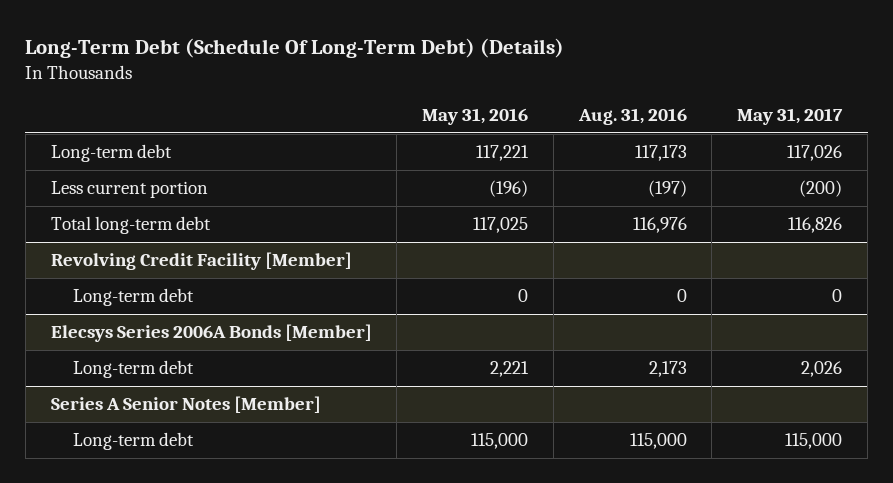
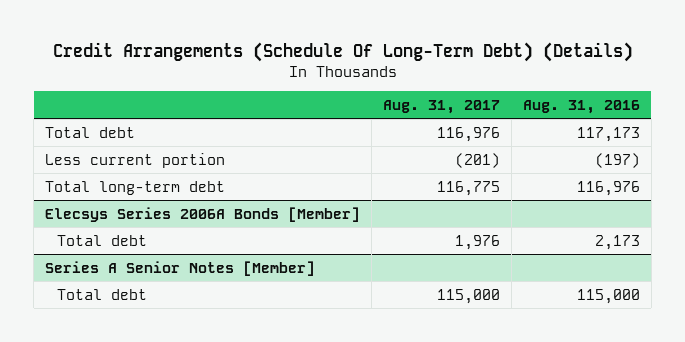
[25,37,565,58] Long-Term Debt (Schedule Of Long-Term Debt) (Details) -> [52,41,633,62] Credit Arrangements (Schedule Of Long-Term Debt) (Details)
[422,107,529,125] May 31, 2016 -> none
[737,107,844,125] May 31, 2017 -> none
none -> [383,100,501,115] Aug. 31, 2017
[50,144,172,163] Long-term debt -> [45,126,136,138] Total debt
[50,252,352,271] Revolving Credit Facility [Member] -> none
[73,288,195,307] Long-term debt -> none
[73,360,195,379] Long-term debt -> [57,234,148,246] Total debt
[73,432,195,451] Long-term debt -> [57,288,148,300] Total debt

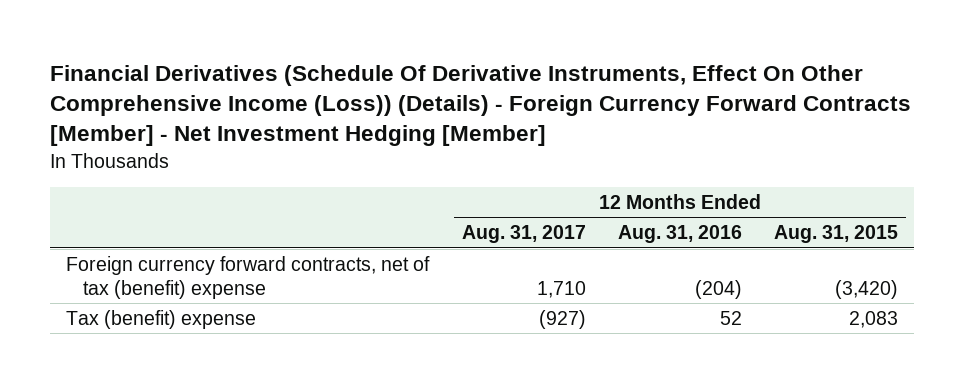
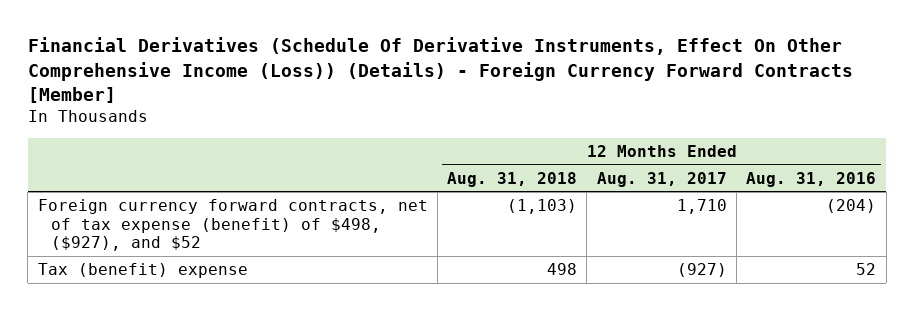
[50,64,912,147] Financial Derivatives (Schedule Of Derivative Instruments, Effect On Other Comprehensive Income (Loss)) (Details) - Foreign Currency Forward Contracts [Member] - Net Investment Hedging [Member] -> [27,37,853,104] Financial Derivatives (Schedule Of Derivative Instruments, Effect On Other Comprehensive Income (Loss)) (Details) - Foreign Currency Forward Contracts [Member]
[773,225,898,244] Aug. 31, 2015 -> none
none -> [447,171,578,187] Aug. 31, 2018
[66,255,431,300] Foreign currency forward contracts, net of tax (benefit) expense -> [37,198,428,252] Foreign currency forward contracts, net of tax expense (benefit) of $498, ($927), and $52

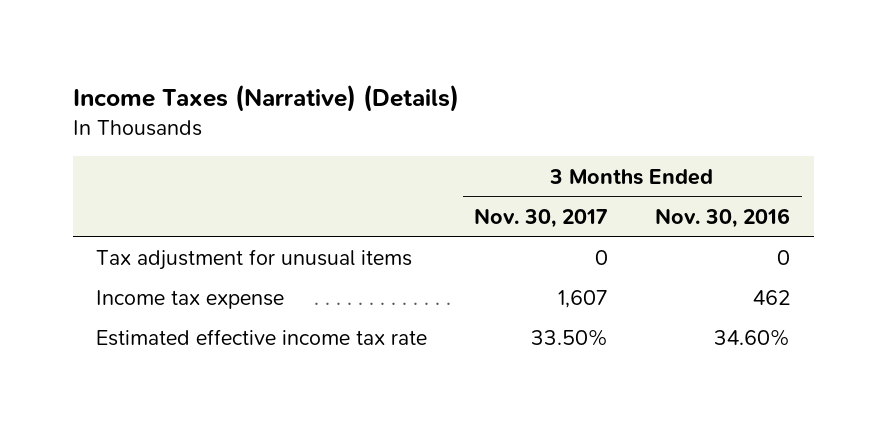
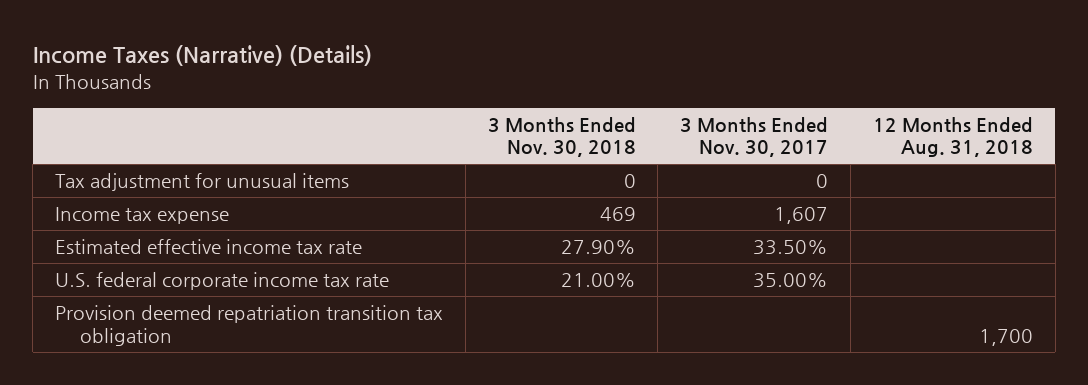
[655,207,791,228] Nov. 30, 2016 -> none
none -> [487,116,636,158] 3 Months Ended Nov. 30, 2018
none -> [872,116,1033,158] 12 Months Ended Aug. 31, 2018
none -> [54,272,389,291] U.S. federal corporate income tax rate
none -> [54,305,443,346] Provision deemed repatriation transition tax obligation

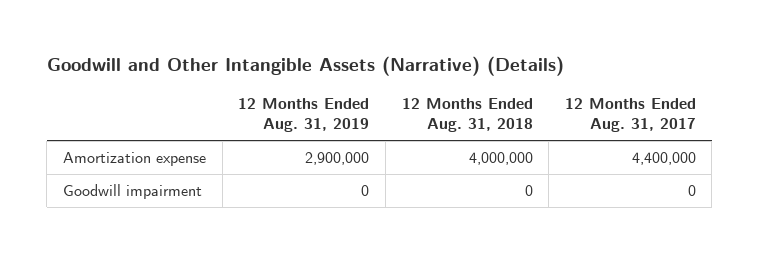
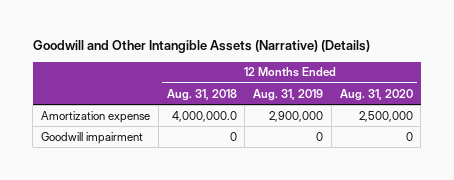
[564,98,696,133] 12 Months Ended Aug. 31, 2017 -> none
none -> [339,88,413,101] Aug. 31, 2020
[468,151,533,165] 4,000,000 -> [171,110,237,122] 4,000,000.0

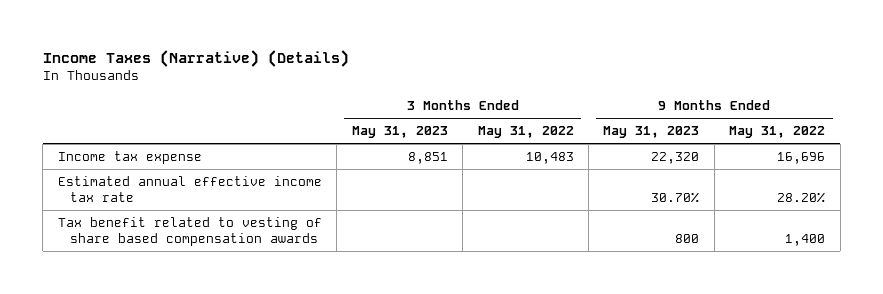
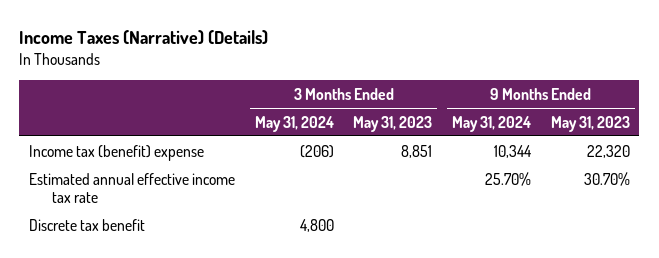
[477,126,574,139] May 31, 2022 -> none
[729,126,826,139] May 31, 2022 -> none
none -> [254,115,334,132] May 31, 2024
none -> [452,115,532,132] May 31, 2024
[57,151,202,165] Income tax expense -> [29,144,205,161] Income tax (benefit) expense
[57,217,322,246] Tax benefit related to vesting of share based compensation awards -> none
none -> [29,218,146,231] Discrete tax benefit

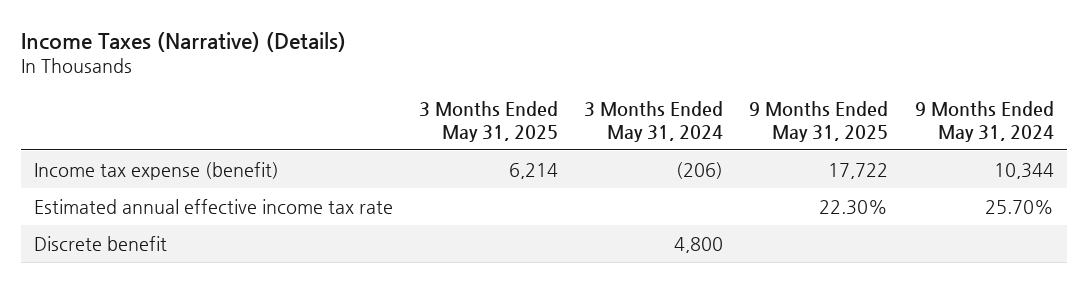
[353,115,433,132] May 31, 2023 -> none
[550,115,630,132] May 31, 2023 -> none
none -> [419,100,559,142] 3 Months Ended May 31, 2025
none -> [749,100,889,142] 9 Months Ended May 31, 2025
[29,144,205,161] Income tax (benefit) expense -> [33,161,279,180] Income tax expense (benefit)
[29,218,146,231] Discrete tax benefit -> [33,235,167,251] Discrete benefit

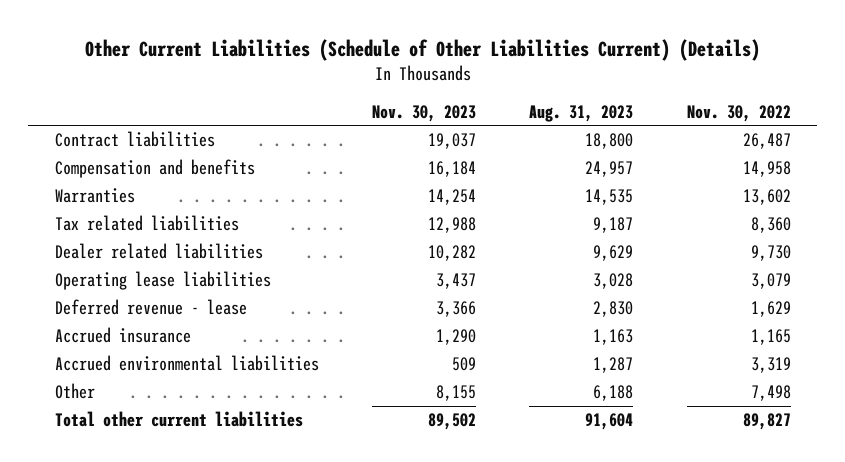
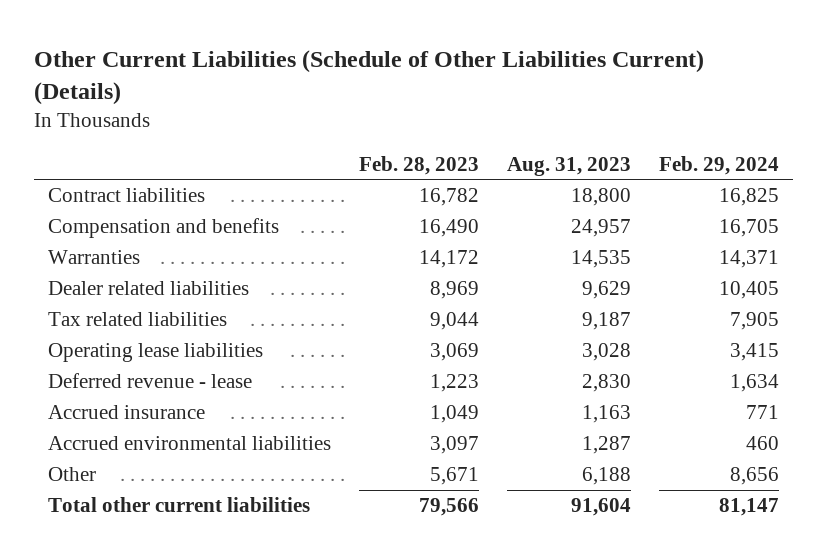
[371,104,476,122] Nov. 30, 2023 -> none
[686,104,791,122] Nov. 30, 2022 -> none
none -> [359,155,480,175] Feb. 28, 2023
none -> [658,155,779,175] Feb. 29, 2024
[54,215,239,232] Tax related liabilities -> [48,312,228,327] Tax related liabilities

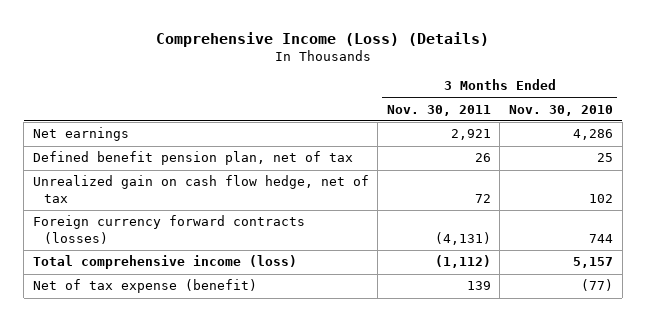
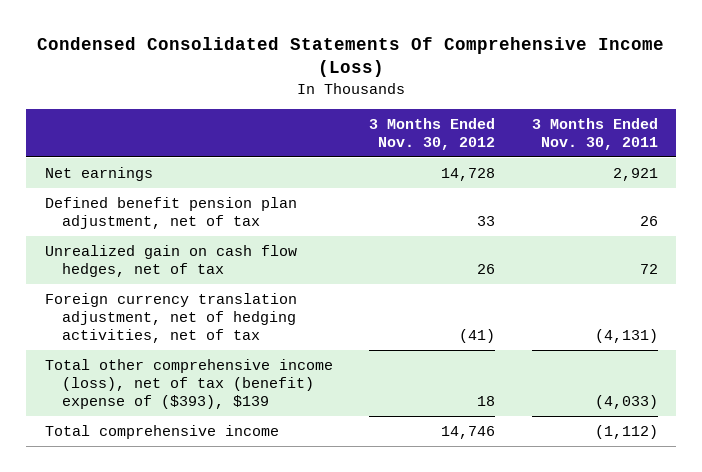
[155,31,489,47] Comprehensive Income (Loss) (Details) -> [37,36,665,78] Condensed Consolidated Statements Of Comprehensive Income (Loss)
[508,104,613,116] Nov. 30, 2010 -> none
none -> [369,117,496,150] 3 Months Ended Nov. 30, 2012
[32,279,257,294] Net of tax expense (benefit) -> none
[32,151,353,166] Defined benefit pension plan, net of tax -> [44,196,297,229] Defined benefit pension plan adjustment, net of tax
[32,175,369,203] Unrealized gain on cash flow hedge, net of tax -> [44,244,297,277] Unrealized gain on cash flow hedges, net of tax
[32,215,305,244] Foreign currency forward contracts (losses) -> [44,292,297,343] Foreign currency translation adjustment, net of hedging activities, net of tax
none -> [44,358,333,409] Total other comprehensive income (loss), net of tax (benefit) expense of ($393), $139
[32,255,297,270] Total comprehensive income (loss) -> [44,424,279,439] Total comprehensive income

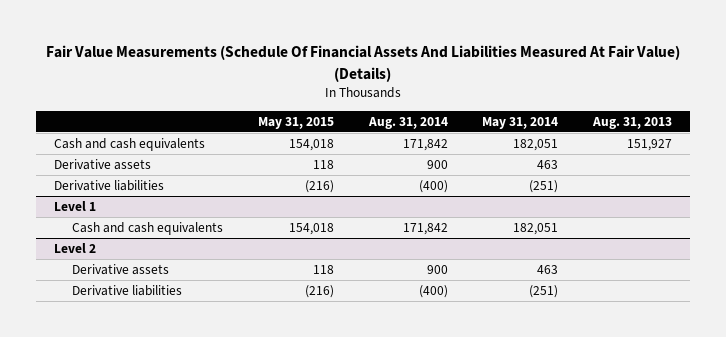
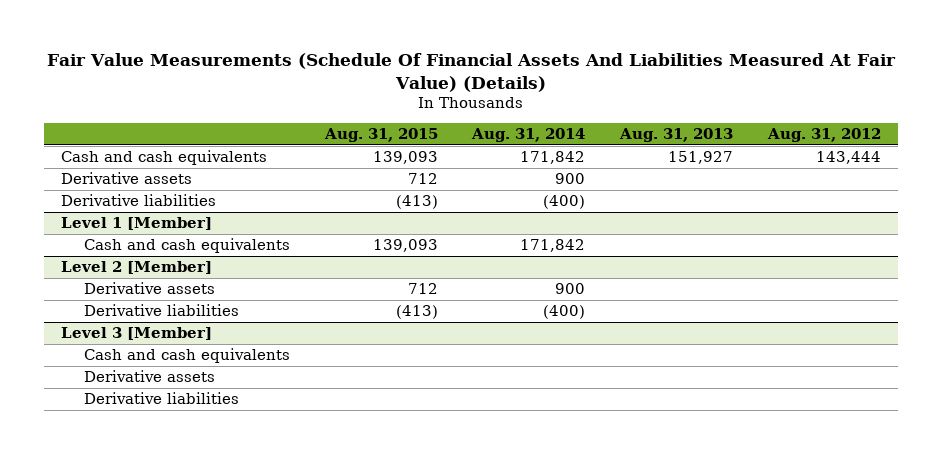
[257,116,334,129] May 31, 2015 -> none
[482,116,559,129] May 31, 2014 -> none
none -> [323,128,438,143] Aug. 31, 2015
none -> [767,128,882,143] Aug. 31, 2012
[53,200,96,211] Level 1 -> [61,217,213,231] Level 1 [Member]
[53,242,96,253] Level 2 -> [61,261,213,275] Level 2 [Member]
none -> [61,327,213,341] Level 3 [Member]
none -> [83,348,290,364] Cash and cash equivalents
none -> [83,370,215,383] Derivative assets
none -> [83,392,239,405] Derivative liabilities

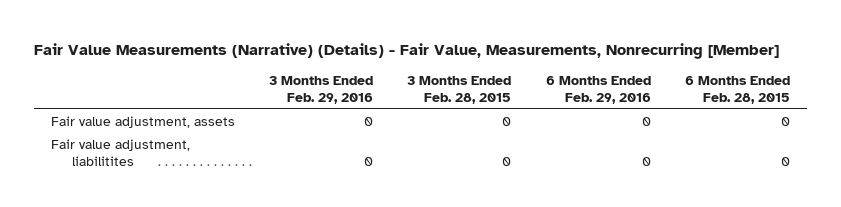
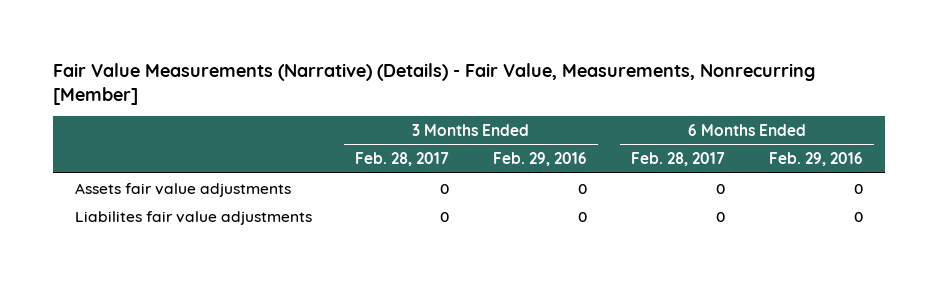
[407,76,512,104] 3 Months Ended Feb. 28, 2015 -> none
[684,76,790,104] 6 Months Ended Feb. 28, 2015 -> none
none -> [355,152,450,167] Feb. 28, 2017
none -> [631,152,726,167] Feb. 28, 2017
[51,116,236,129] Fair value adjustment, assets -> [74,182,291,197] Assets fair value adjustments
[51,139,191,166] Fair value adjustment, liabilitites -> [74,210,312,225] Liabilites fair value adjustments

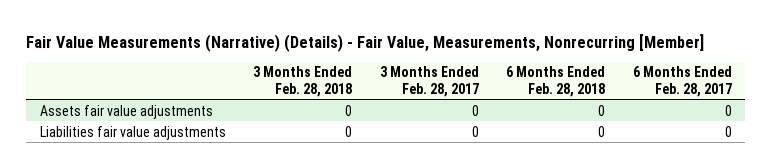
[493,152,588,167] Feb. 29, 2016 -> none
[769,152,864,167] Feb. 29, 2016 -> none
none -> [253,66,353,97] 3 Months Ended Feb. 28, 2018
none -> [506,66,606,97] 6 Months Ended Feb. 28, 2018
[74,210,312,225] Liabilites fair value adjustments -> [39,125,226,140] Liabilities fair value adjustments

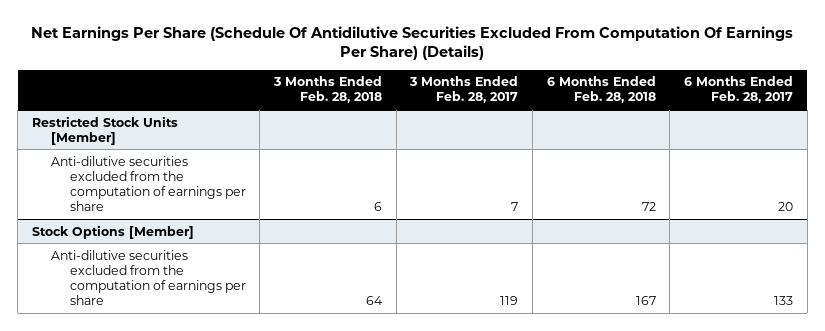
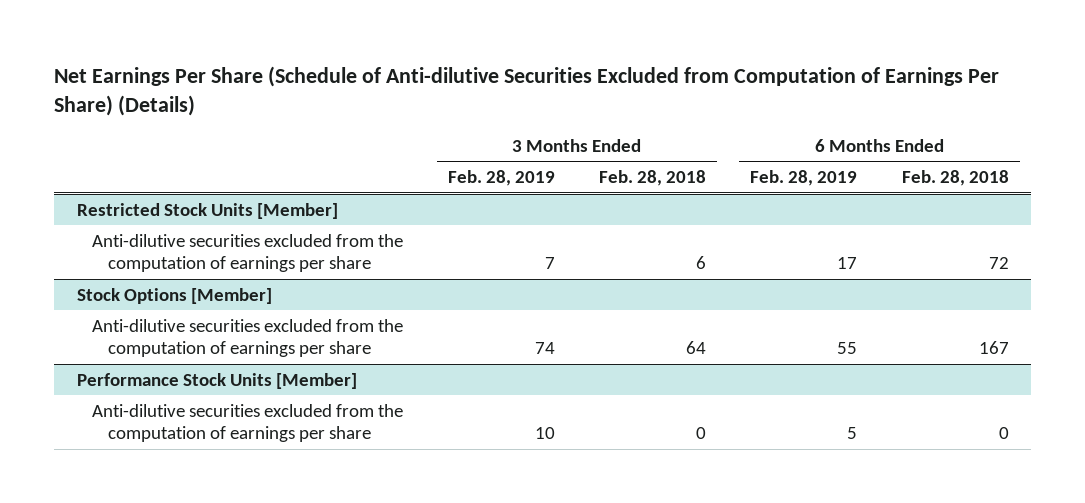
[31,25,794,61] Net Earnings Per Share (Schedule Of Antidilutive Securities Excluded From Computation Of Earnings Per Share) (Details) -> [54,66,1000,117] Net Earnings Per Share (Schedule of Anti-dilutive Securities Excluded from Computation of Earnings Per Share) (Details)
[409,76,519,104] 3 Months Ended Feb. 28, 2017 -> none
[683,76,793,104] 6 Months Ended Feb. 28, 2017 -> none
none -> [447,170,555,187] Feb. 28, 2019
none -> [750,170,858,187] Feb. 28, 2019
none -> [76,372,357,389] Performance Stock Units [Member]
none -> [92,403,404,443] Anti-dilutive securities excluded from the computation of earnings per share

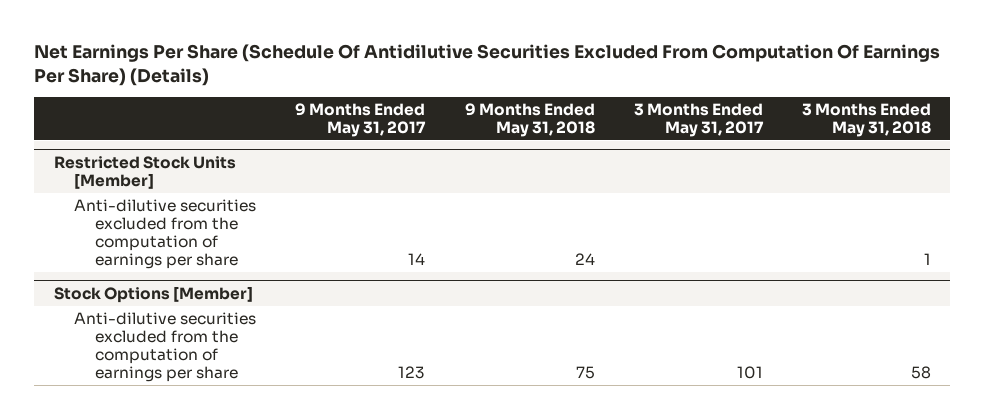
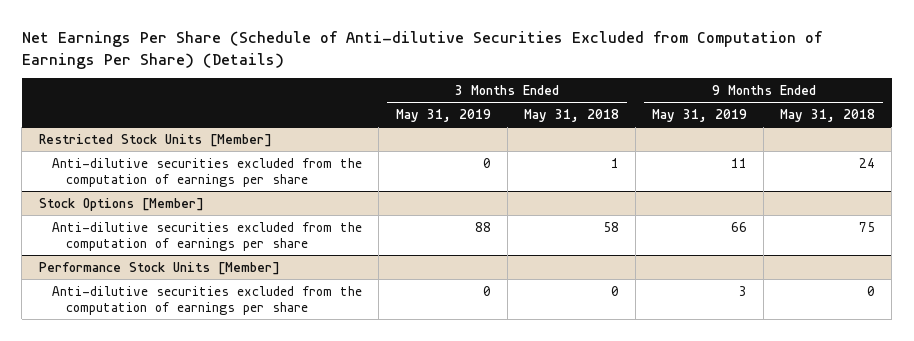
[34,43,941,86] Net Earnings Per Share (Schedule Of Antidilutive Securities Excluded From Computation Of Earnings Per Share) (Details) -> [21,31,823,69] Net Earnings Per Share (Schedule of Anti-dilutive Securities Excluded from Computation of Earnings Per Share) (Details)
[295,103,427,138] 9 Months Ended May 31, 2017 -> none
[633,103,764,138] 3 Months Ended May 31, 2017 -> none
none -> [395,108,491,122] May 31, 2019
none -> [651,108,747,122] May 31, 2019
none -> [38,261,280,275] Performance Stock Units [Member]
none -> [52,285,363,315] Anti-dilutive securities excluded from the computation of earnings per share

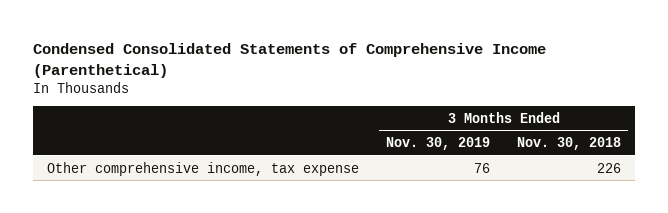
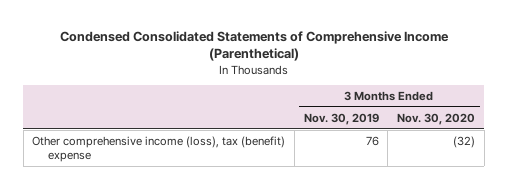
[517,136,622,150] Nov. 30, 2018 -> none
none -> [396,112,475,125] Nov. 30, 2020
[46,161,359,176] Other comprehensive income, tax expense -> [32,135,286,163] Other comprehensive income (loss), tax (benefit) expense

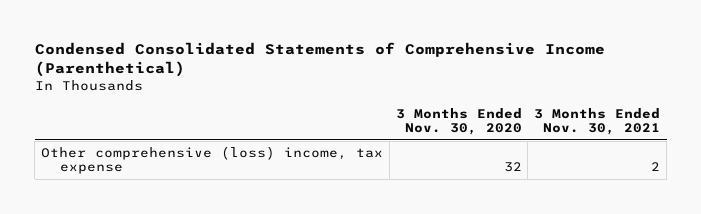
[303,112,379,125] Nov. 30, 2019 -> none
none -> [534,107,661,136] 3 Months Ended Nov. 30, 2021
[32,135,286,163] Other comprehensive income (loss), tax (benefit) expense -> [40,145,383,175] Other comprehensive (loss) income, tax expense
[452,135,475,148] (32) -> [503,162,522,173] 32

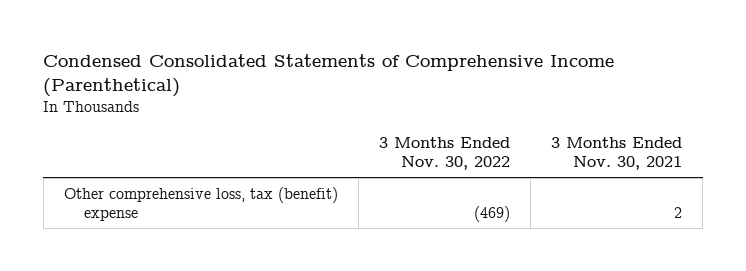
[395,107,522,136] 3 Months Ended Nov. 30, 2020 -> none
none -> [378,136,510,171] 3 Months Ended Nov. 30, 2022
[40,145,383,175] Other comprehensive (loss) income, tax expense -> [63,186,338,222] Other comprehensive loss, tax (benefit) expense

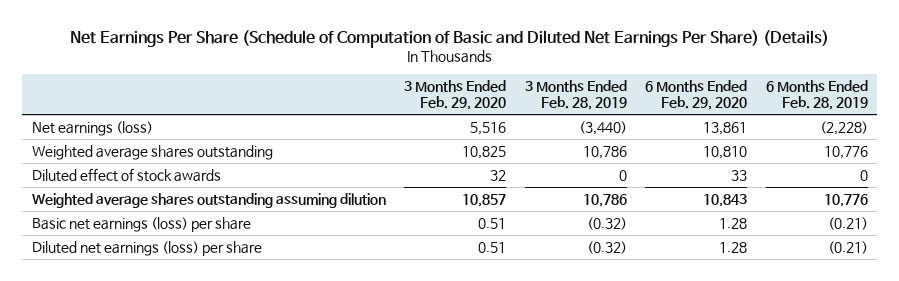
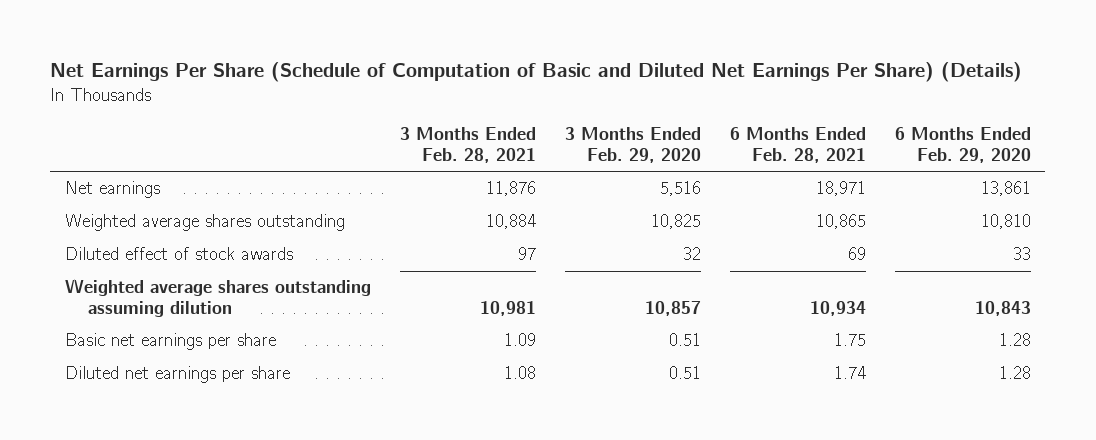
[524,79,627,111] 3 Months Ended Feb. 28, 2019 -> none
[765,79,868,111] 6 Months Ended Feb. 28, 2019 -> none
none -> [399,127,536,164] 3 Months Ended Feb. 28, 2021
none -> [729,127,866,164] 6 Months Ended Feb. 28, 2021
[31,120,153,136] Net earnings (loss) -> [64,181,160,199] Net earnings
[31,216,251,232] Basic net earnings (loss) per share -> [64,333,276,351] Basic net earnings per share
[31,240,262,256] Diluted net earnings (loss) per share -> [64,366,290,384] Diluted net earnings per share

